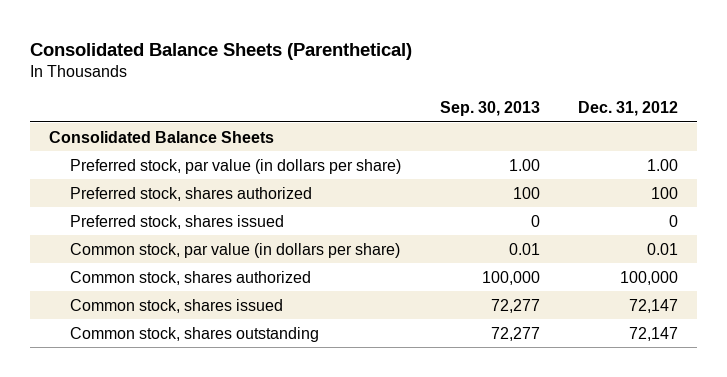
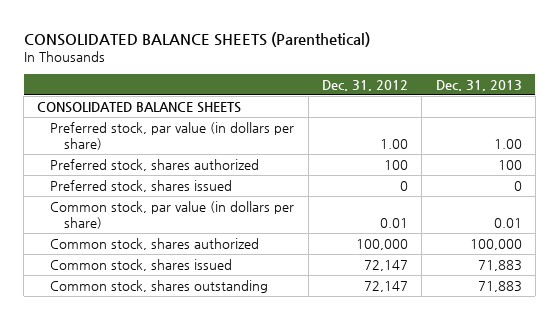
[30,42,413,60] Consolidated Balance Sheets (Parenthetical) -> [23,31,370,47] CONSOLIDATED BALANCE SHEETS (Parenthetical)
[439,101,540,117] Sep. 30, 2013 -> none
none -> [435,79,522,91] Dec. 31, 2013
[49,130,275,143] Consolidated Balance Sheets -> [37,102,242,114] CONSOLIDATED BALANCE SHEETS

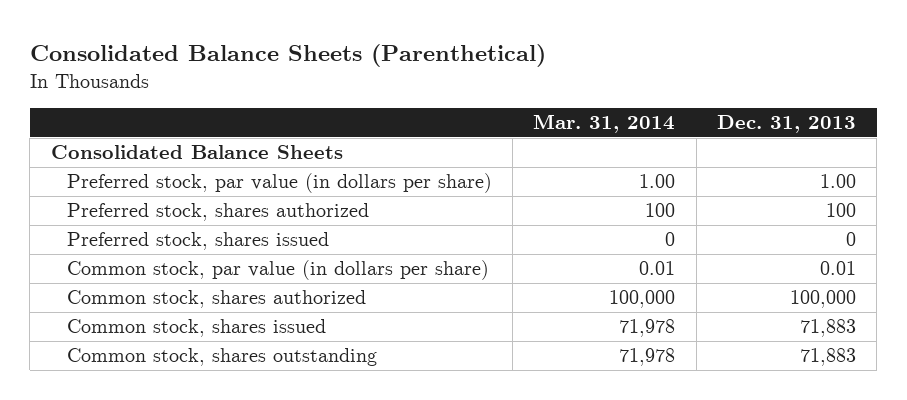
[23,31,370,47] CONSOLIDATED BALANCE SHEETS (Parenthetical) -> [29,44,546,68] Consolidated Balance Sheets (Parenthetical)
[321,79,408,91] Dec. 31, 2012 -> none
none -> [533,114,676,134] Mar. 31, 2014
[37,102,242,114] CONSOLIDATED BALANCE SHEETS -> [50,145,343,160] Consolidated Balance Sheets

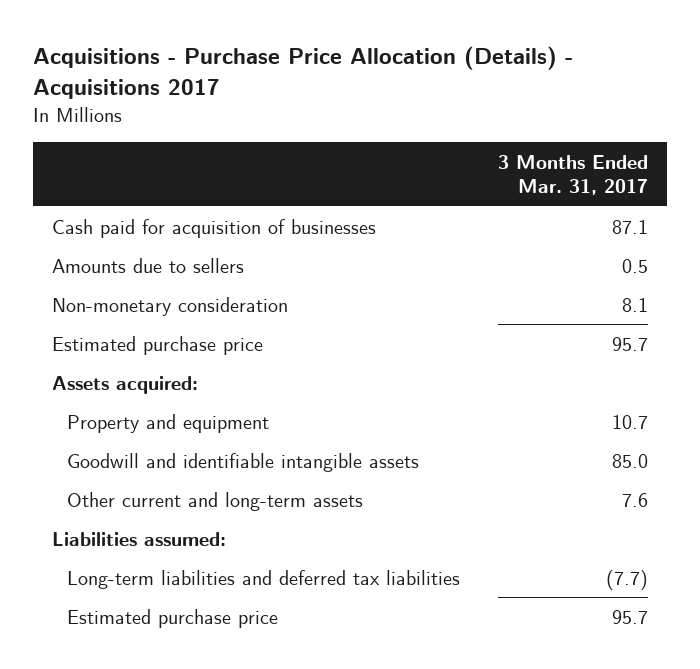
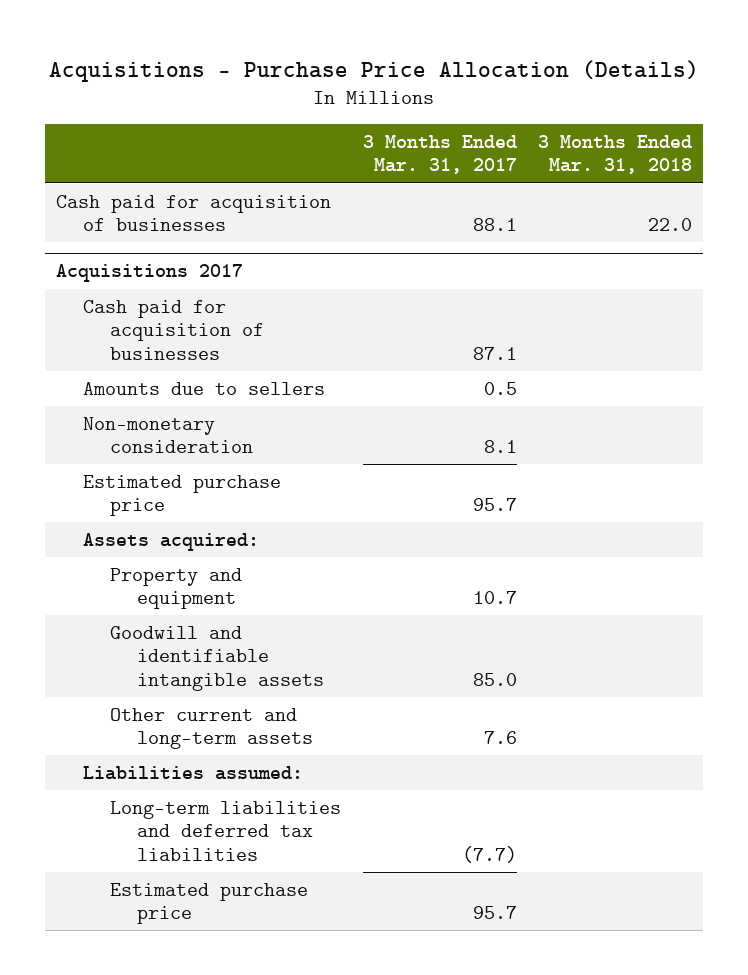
[33,46,574,100] Acquisitions - Purchase Price Allocation (Details) - Acquisitions 2017 -> [49,59,700,82] Acquisitions - Purchase Price Allocation (Details)
none -> [538,135,693,175] 3 Months Ended Mar. 31, 2018
none -> [55,194,331,232] Cash paid for acquisition of businesses
none -> [55,264,243,283] Acquisitions 2017

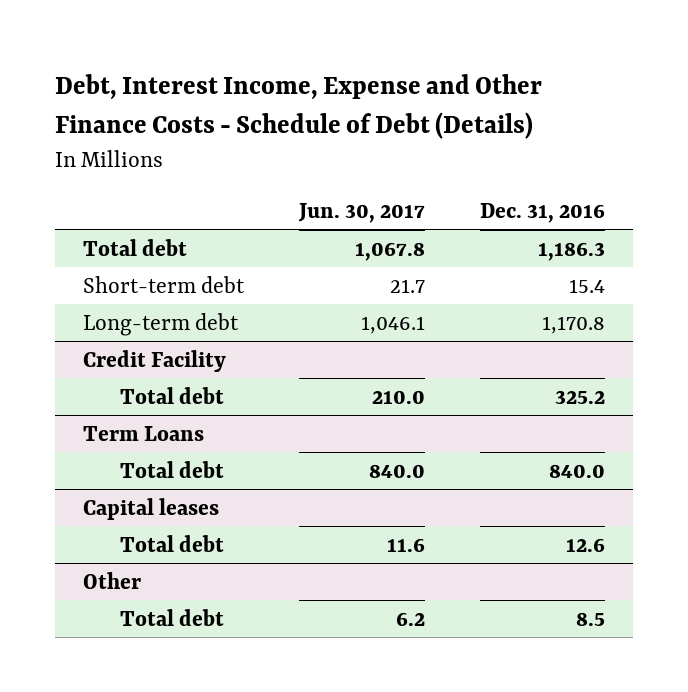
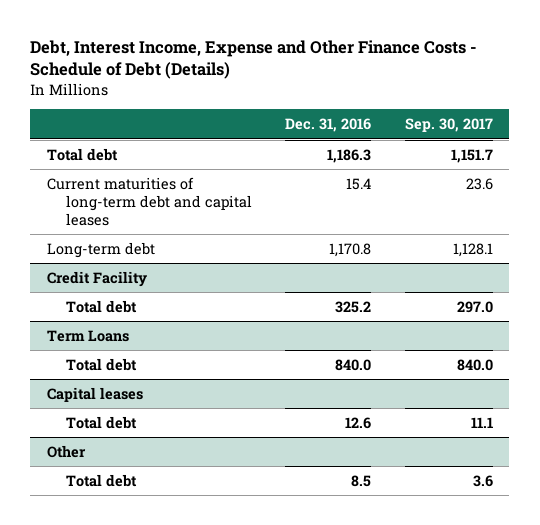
[298,203,426,224] Jun. 30, 2017 -> none
none -> [404,118,493,133] Sep. 30, 2017
[83,275,246,293] Short-term debt -> [47,176,252,226] Current maturities of long-term debt and capital leases

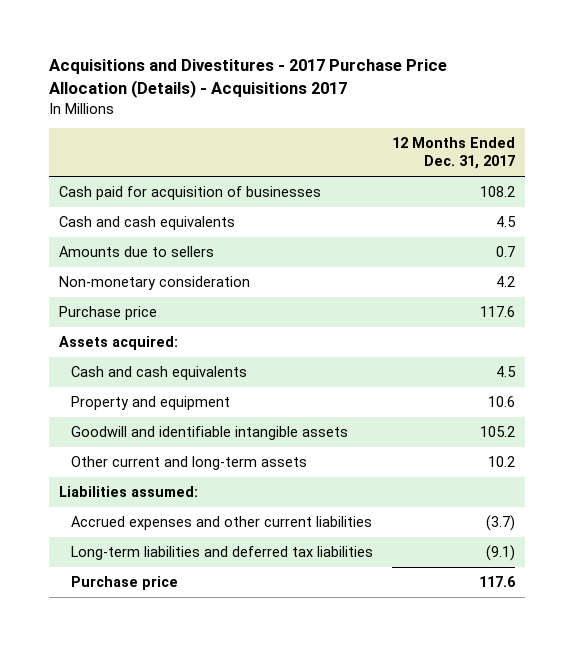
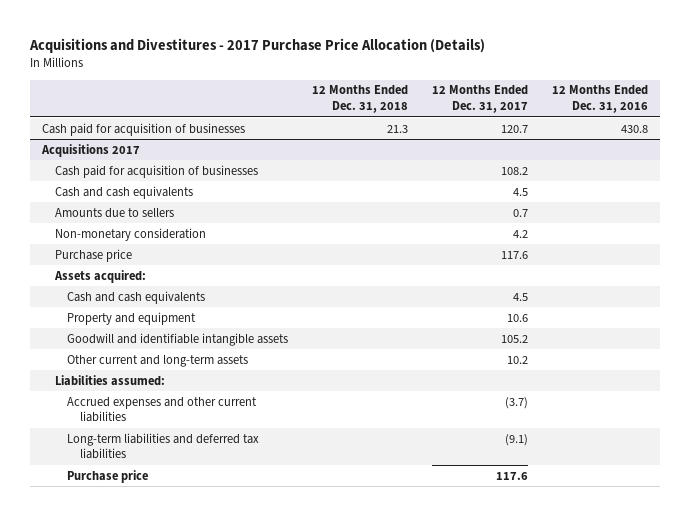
[48,59,447,99] Acquisitions and Divestitures - 2017 Purchase Price Allocation (Details) - Acquisitions 2017 -> [29,38,486,54] Acquisitions and Divestitures - 2017 Purchase Price Allocation (Details)
none -> [312,85,409,114] 12 Months Ended Dec. 31, 2018
none -> [551,85,648,114] 12 Months Ended Dec. 31, 2016
none -> [42,122,246,136] Cash paid for acquisition of businesses
none -> [41,143,141,157] Acquisitions 2017

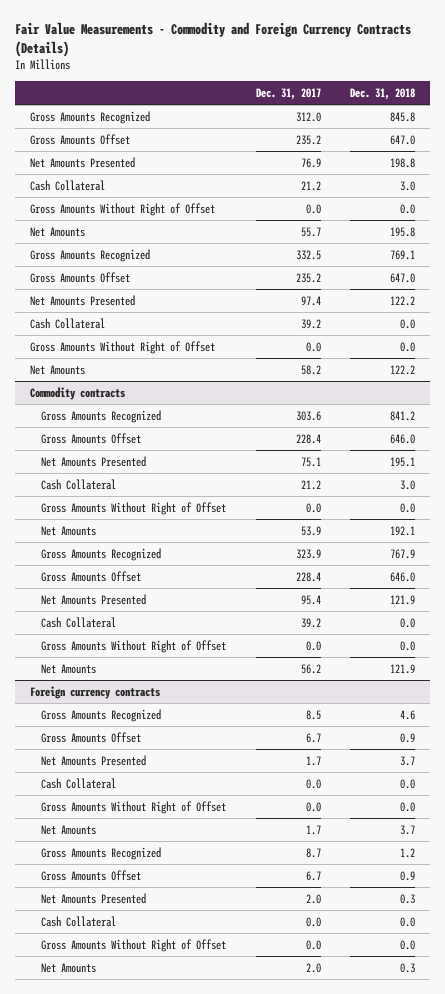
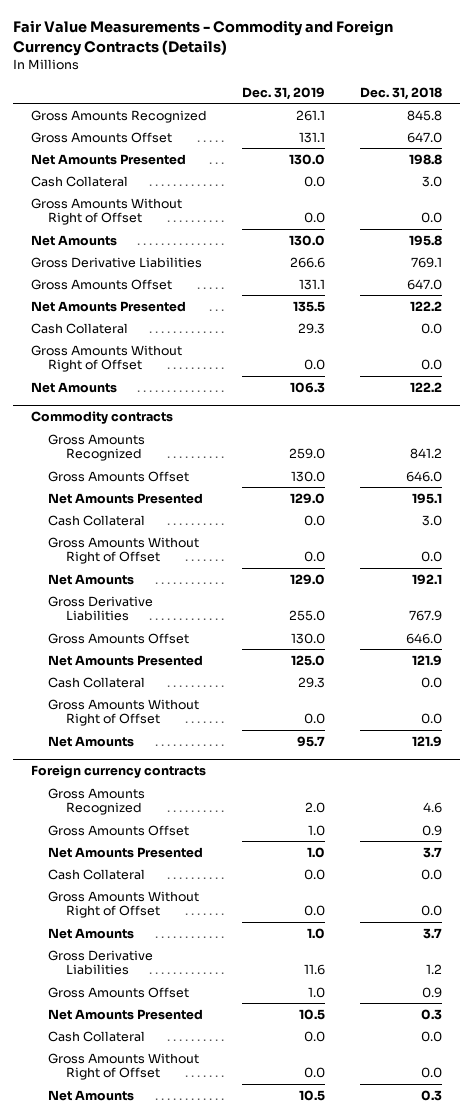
[255,87,321,100] Dec. 31, 2017 -> none
none -> [242,86,326,100] Dec. 31, 2019
[30,248,151,262] Gross Amounts Recognized -> [30,256,202,268] Gross Derivative Liabilities
[41,547,162,561] Gross Amounts Recognized -> [48,595,154,622] Gross Derivative Liabilities
[41,846,162,860] Gross Amounts Recognized -> [48,949,154,976] Gross Derivative Liabilities

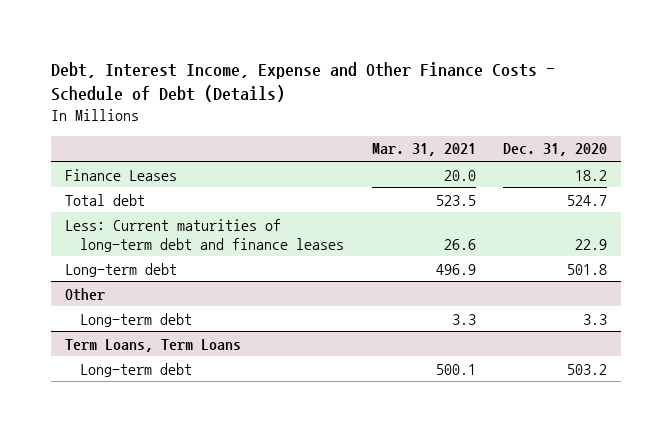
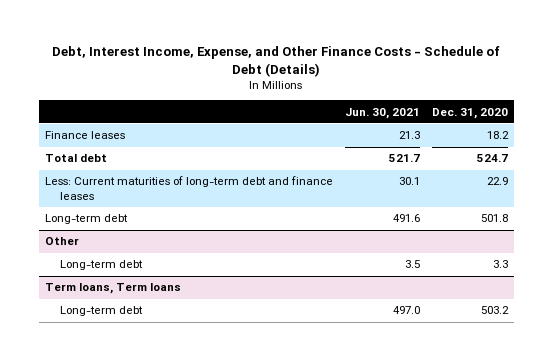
[51,62,556,103] Debt, Interest Income, Expense and Other Finance Costs - Schedule of Debt (Details) -> [52,46,501,77] Debt, Interest Income, Expense, and Other Finance Costs - Schedule of Debt (Details)
[371,143,476,157] Mar. 31, 2021 -> none
none -> [344,107,420,119] Jun. 30, 2021
[65,168,178,181] Finance Leases -> [44,131,125,140] Finance leases
[65,338,242,352] Term Loans, Term Loans -> [44,283,181,295] Term loans, Term loans

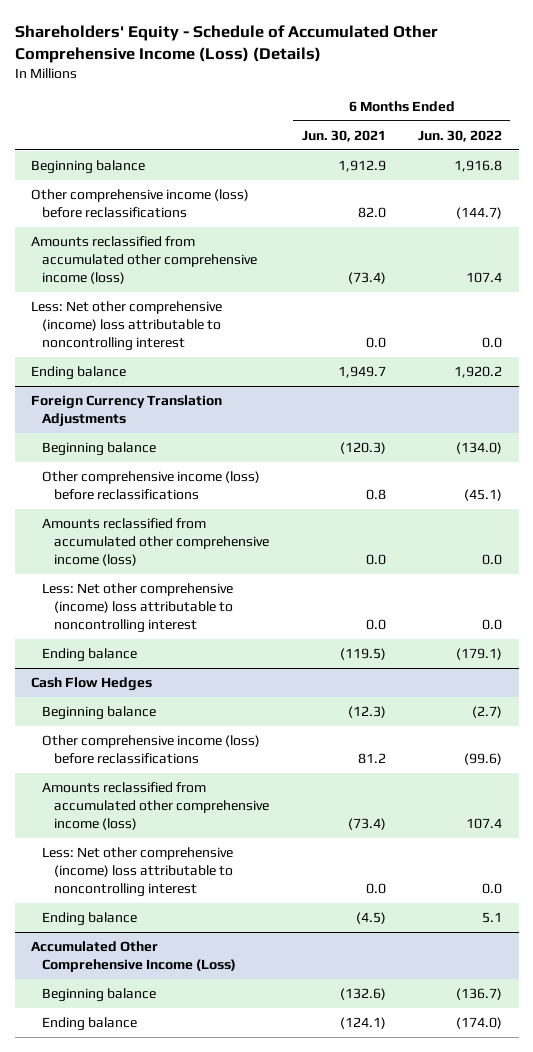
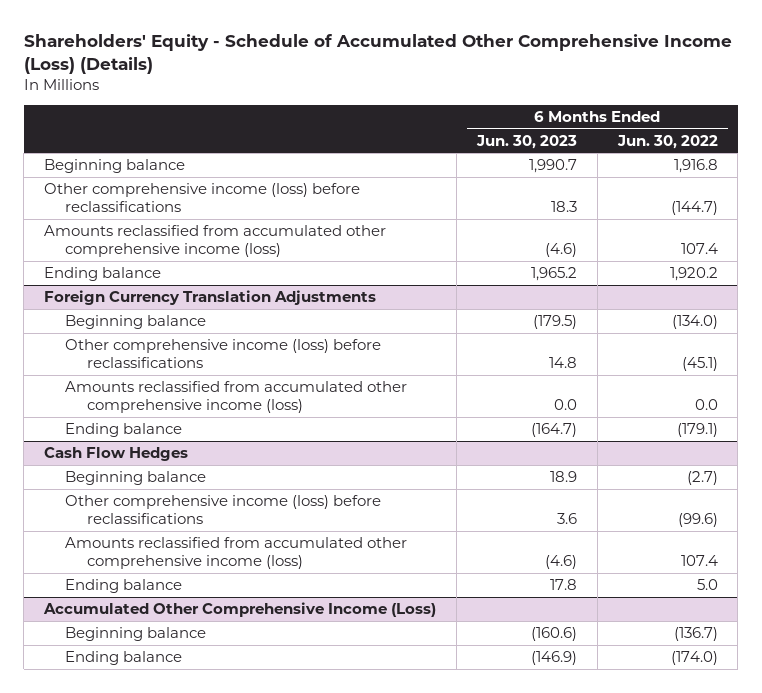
[301,130,386,143] Jun. 30, 2021 -> none
none -> [475,134,577,149] Jun. 30, 2023
[30,301,222,351] Less: Net other comprehensive (income) loss attributable to noncontrolling interest -> none
[42,583,234,633] Less: Net other comprehensive (income) loss attributable to noncontrolling interest -> none
[42,847,234,897] Less: Net other comprehensive (income) loss attributable to noncontrolling interest -> none
[482,912,503,924] 5.1 -> [696,579,718,591] 5.0

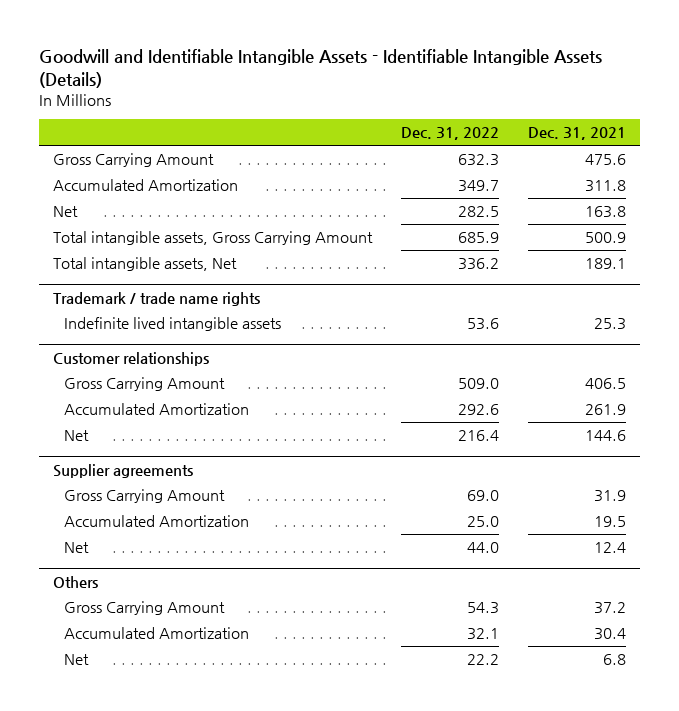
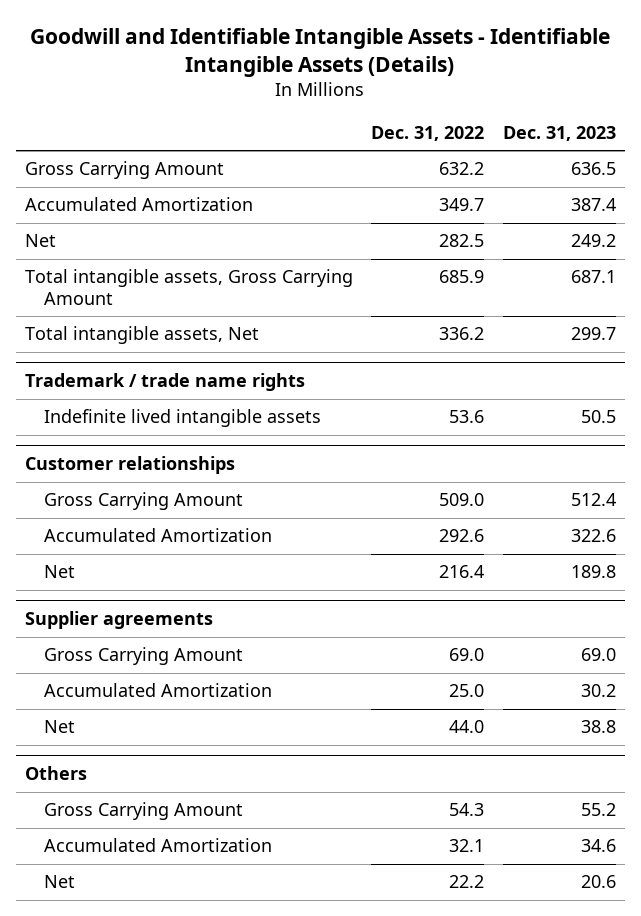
[527,127,626,141] Dec. 31, 2021 -> none
none -> [502,125,616,141] Dec. 31, 2023
[457,153,499,166] 632.3 -> [439,162,485,176] 632.2

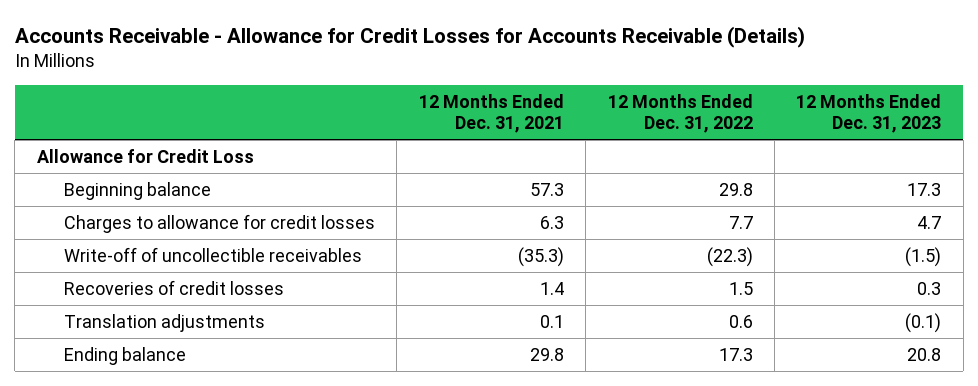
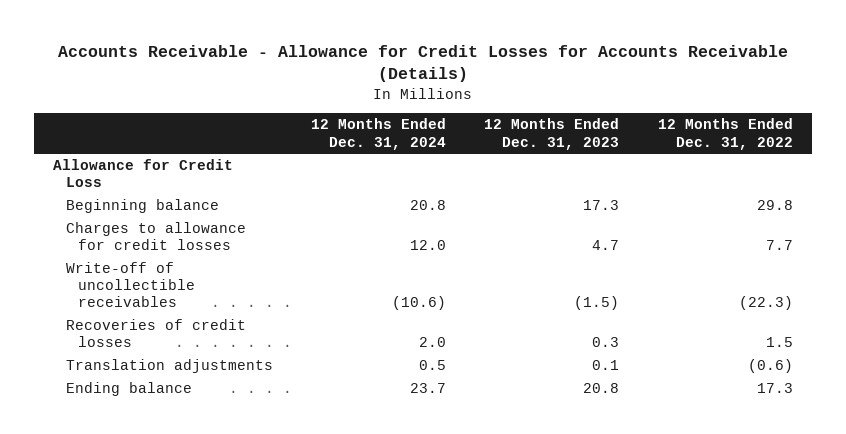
[418,93,564,134] 12 Months Ended Dec. 31, 2021 -> none
none -> [311,118,447,150] 12 Months Ended Dec. 31, 2024
[728,314,753,328] 0.6 -> [747,359,793,374] (0.6)
[905,312,942,333] (0.1) -> [592,360,620,371] 0.1

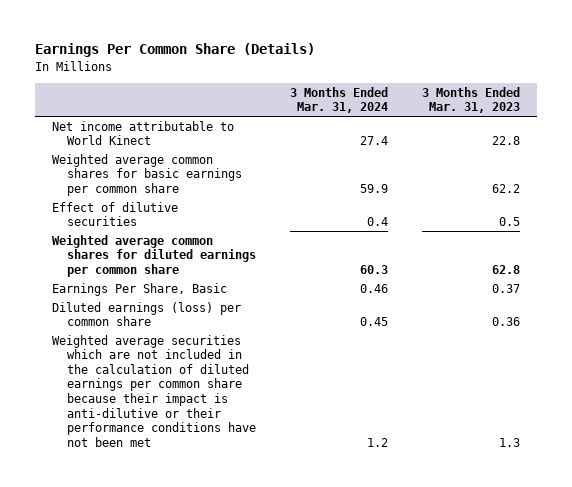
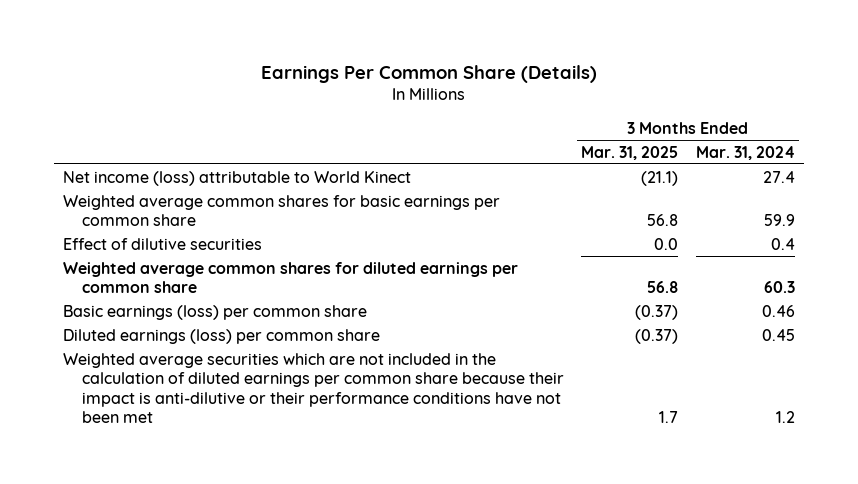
[421,86,520,114] 3 Months Ended Mar. 31, 2023 -> none
none -> [581,145,679,160] Mar. 31, 2025
[52,120,235,146] Net income attributable to World Kinect -> [62,170,411,186] Net income (loss) attributable to World Kinect
[52,282,228,296] Earnings Per Share, Basic -> [62,304,367,320] Basic earnings (loss) per common share

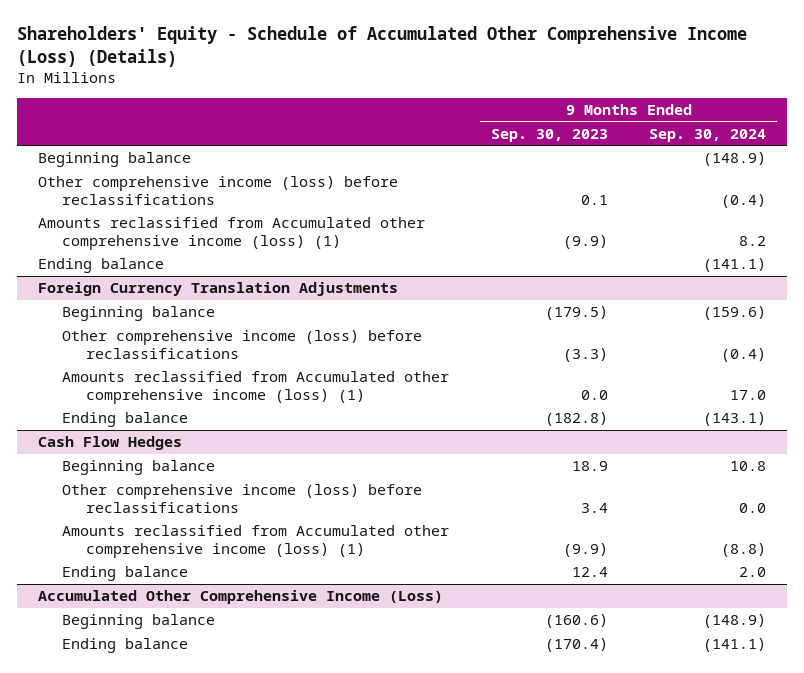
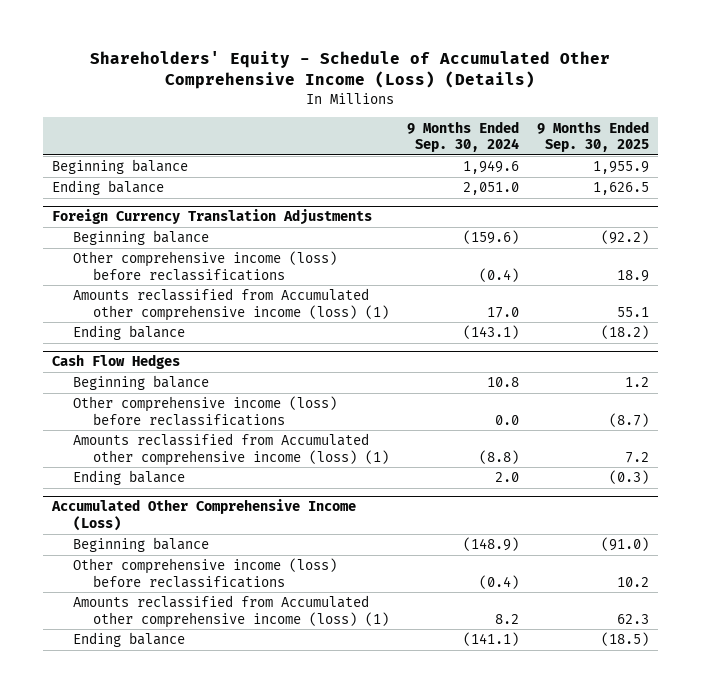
[490,128,608,142] Sep. 30, 2023 -> none
none -> [536,120,649,153] 9 Months Ended Sep. 30, 2025
[37,176,398,205] Other comprehensive income (loss) before reclassifications -> none
[37,217,425,250] Amounts reclassified from Accumulated other comprehensive income (loss) (1) -> none
[703,152,767,167] (148.9) -> [463,160,520,175] 1,949.6
[703,258,767,273] (141.1) -> [463,182,520,196] 2,051.0
none -> [72,558,337,588] Other comprehensive income (loss) before reclassifications
none -> [72,595,390,628] Amounts reclassified from Accumulated other comprehensive income (loss) (1)

